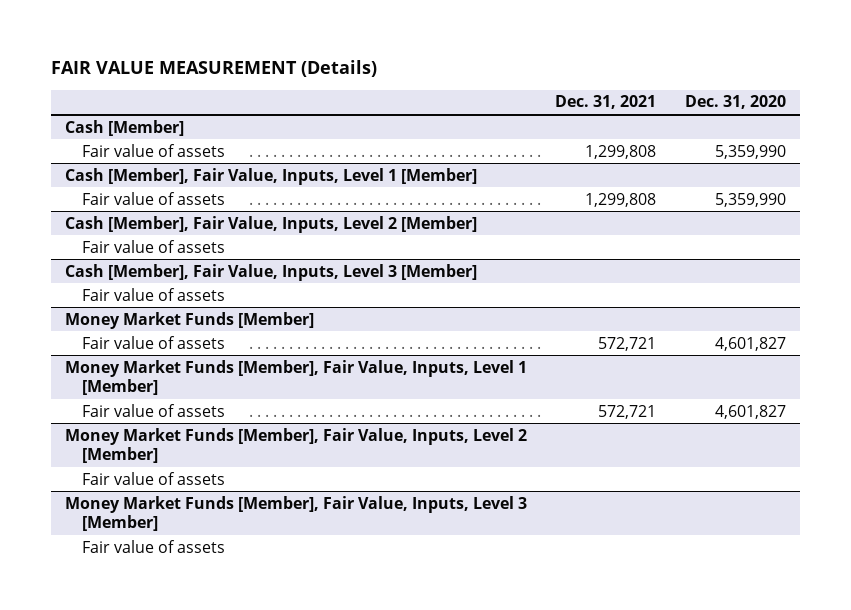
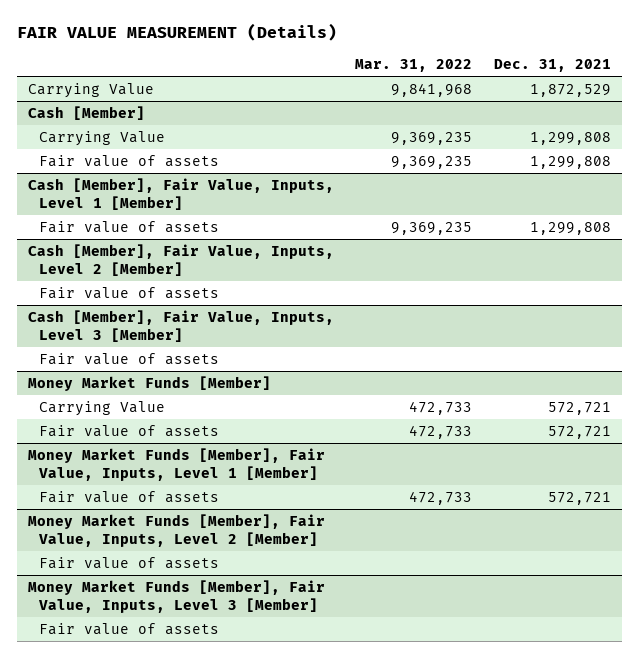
[685,95,787,110] Dec. 31, 2020 -> none
none -> [355,59,473,73] Mar. 31, 2022
none -> [27,82,154,98] Carrying Value
none -> [39,130,166,146] Carrying Value
none -> [39,400,166,416] Carrying Value

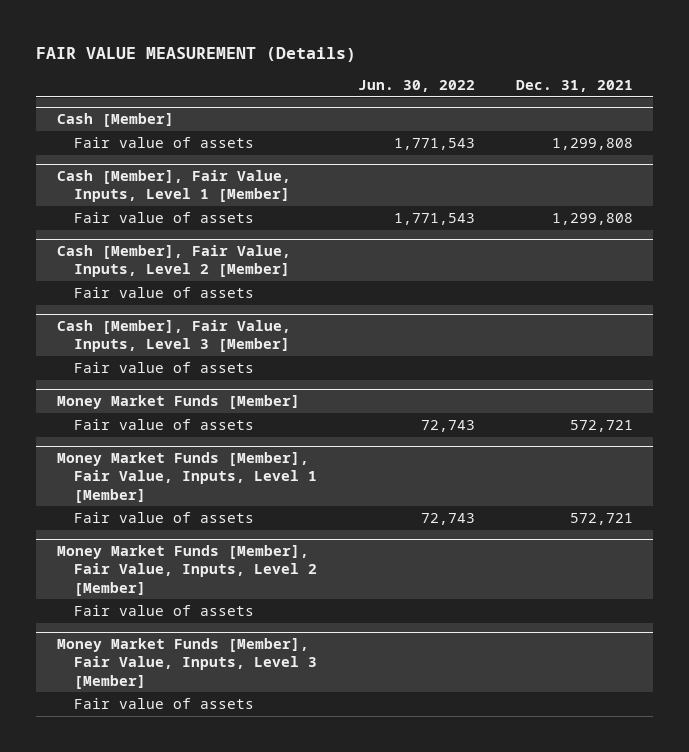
[355,59,473,73] Mar. 31, 2022 -> none
none -> [357,79,475,92] Jun. 30, 2022
[27,82,154,98] Carrying Value -> none
[39,130,166,146] Carrying Value -> none
[39,400,166,416] Carrying Value -> none

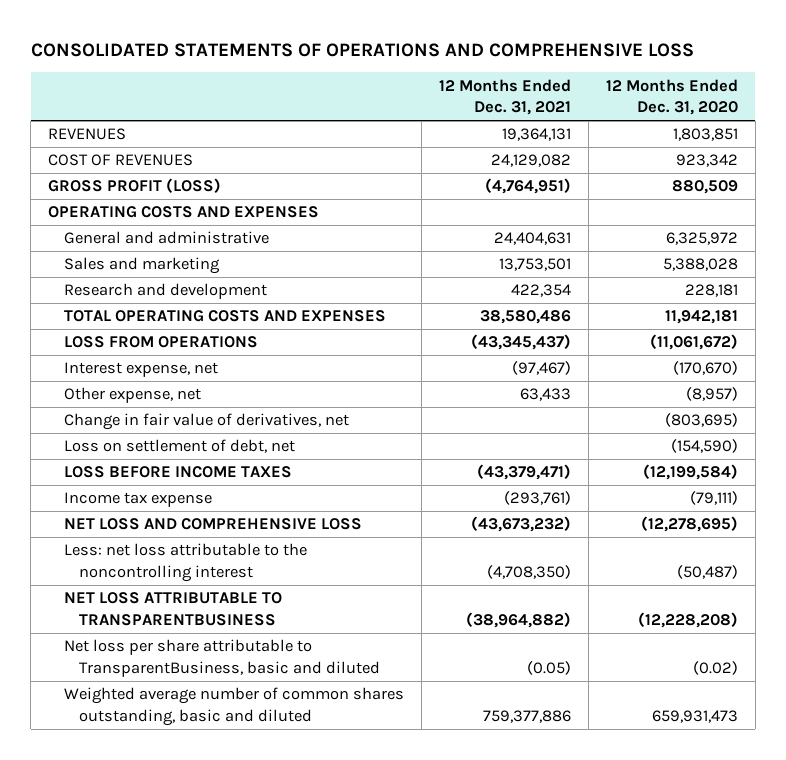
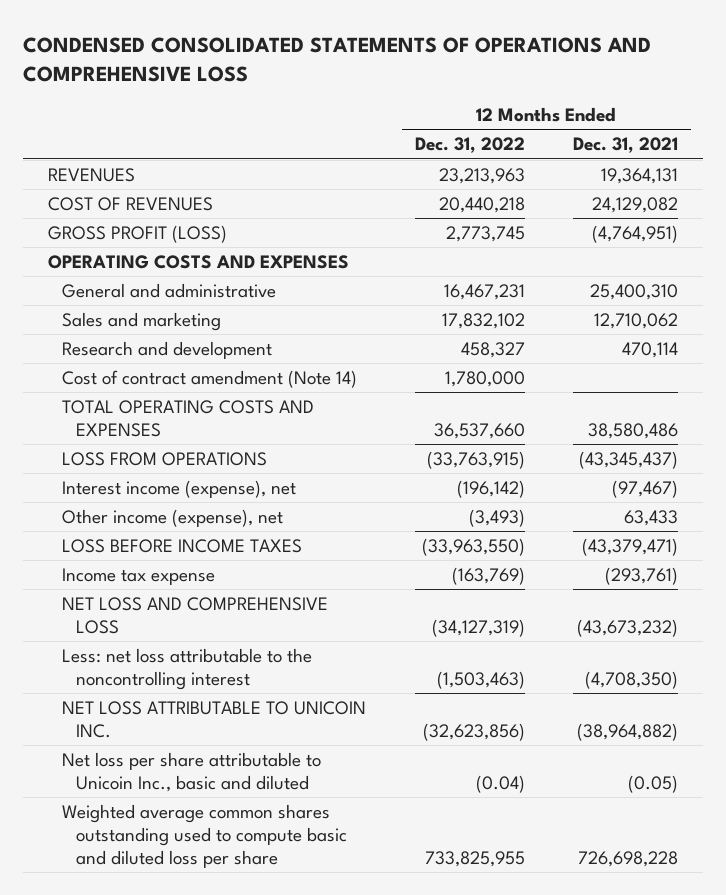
[30,43,694,58] CONSOLIDATED STATEMENTS OF OPERATIONS AND COMPREHENSIVE LOSS -> [23,37,652,83] CONDENSED CONSOLIDATED STATEMENTS OF OPERATIONS AND COMPREHENSIVE LOSS
[605,78,738,115] 12 Months Ended Dec. 31, 2020 -> none
none -> [414,137,525,154] Dec. 31, 2022
[493,232,571,246] 24,404,631 -> [590,283,679,300] 25,400,310
[498,258,571,272] 13,753,501 -> [594,312,679,329] 12,710,062
[510,284,571,298] 422,354 -> [622,341,679,358] 470,114
none -> [61,369,357,388] Cost of contract amendment (Note 14)
[63,413,349,431] Change in fair value of derivatives, net -> none
[63,439,295,454] Loss on settlement of debt, net -> none
[63,362,218,378] Interest expense, net -> [61,479,296,498] Interest income (expense), net
[63,387,201,404] Other expense, net -> [61,508,283,527] Other income (expense), net
[63,592,282,626] NET LOSS ATTRIBUTABLE TO TRANSPARENTBUSINESS -> [61,700,366,738] NET LOSS ATTRIBUTABLE TO UNICOIN INC.
[63,639,381,677] Net loss per share attributable to TransparentBusiness, basic and diluted -> [61,751,321,792] Net loss per share attributable to Unicoin Inc., basic and diluted
[63,687,404,726] Weighted average number of common shares outstanding, basic and diluted -> [61,803,347,868] Weighted average common shares outstanding used to compute basic and diluted loss per share
[482,709,571,723] 759,377,886 -> [578,850,679,867] 726,698,228

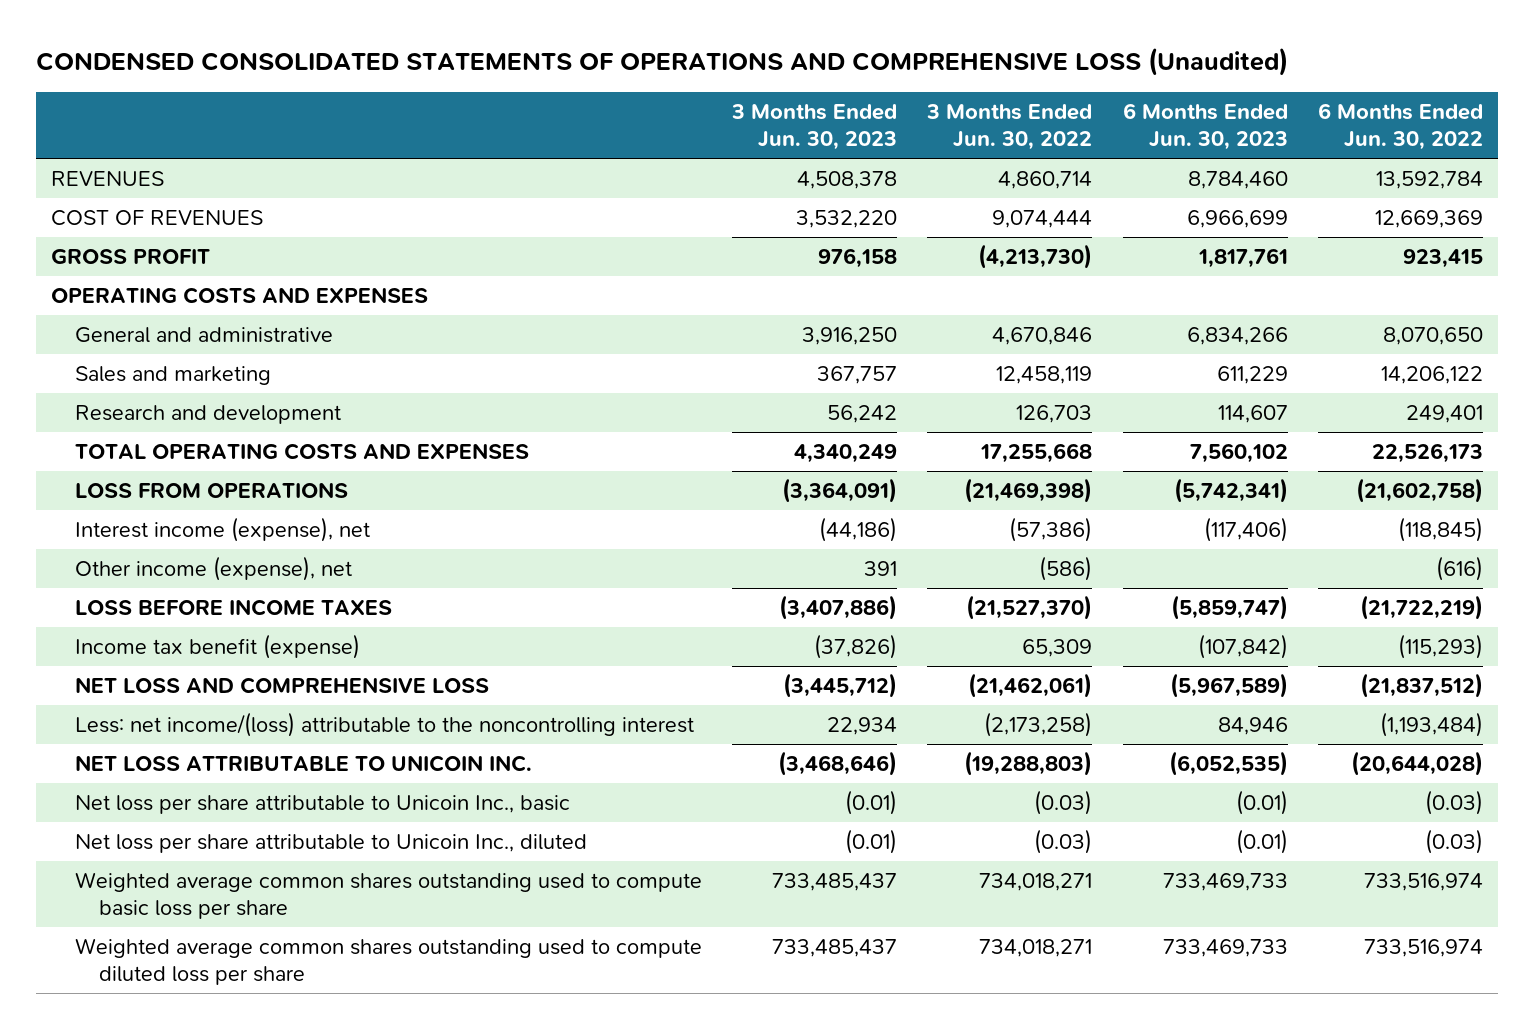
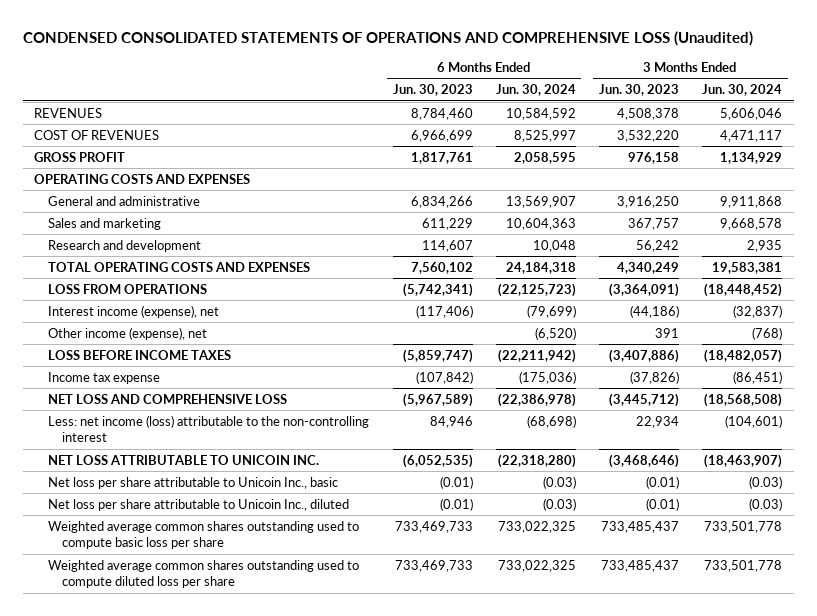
[926,103,1093,151] 3 Months Ended Jun. 30, 2022 -> none
[1318,102,1484,151] 6 Months Ended Jun. 30, 2022 -> none
none -> [495,84,576,97] Jun. 30, 2024
none -> [702,84,783,97] Jun. 30, 2024
[74,633,360,659] Income tax benefit (expense) -> [48,371,161,384] Income tax expense
[74,711,694,737] Less: net income/(loss) attributable to the noncontrolling interest -> [48,414,370,443] Less: net income (loss) attributable to the non-controlling interest

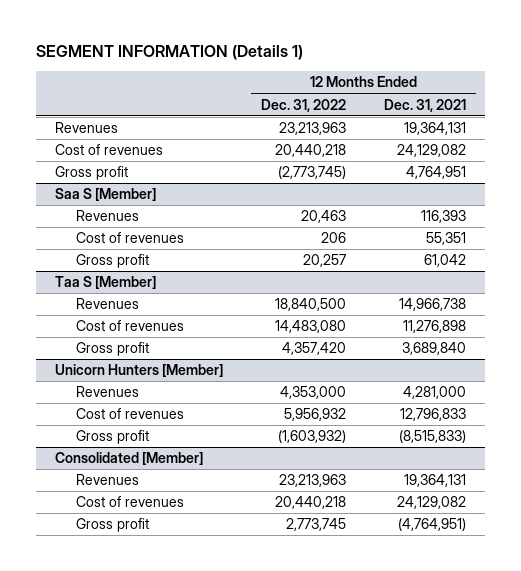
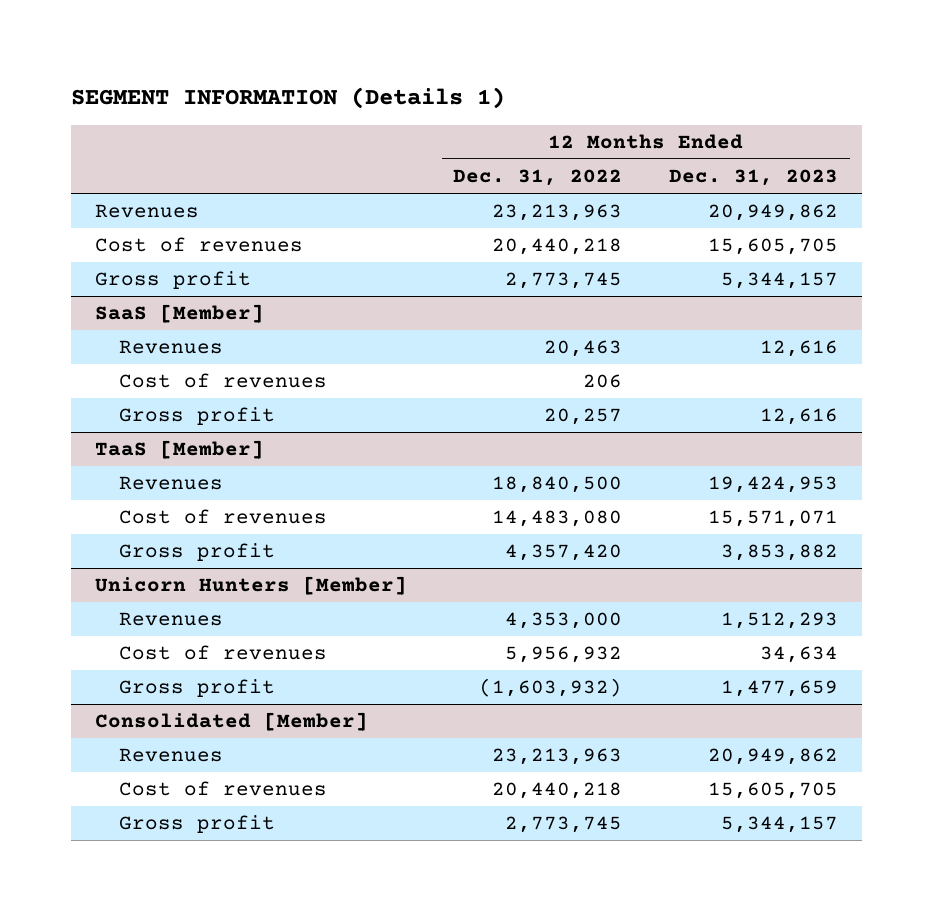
[384,98,467,112] Dec. 31, 2021 -> none
none -> [669,169,839,187] Dec. 31, 2023
[277,166,346,180] (2,773,745) -> [505,272,623,290] 2,773,745
[54,188,156,202] Saa S [Member] -> [94,304,264,324] SaaS [Member]
[54,276,156,290] Taa S [Member] -> [94,440,264,460] TaaS [Member]

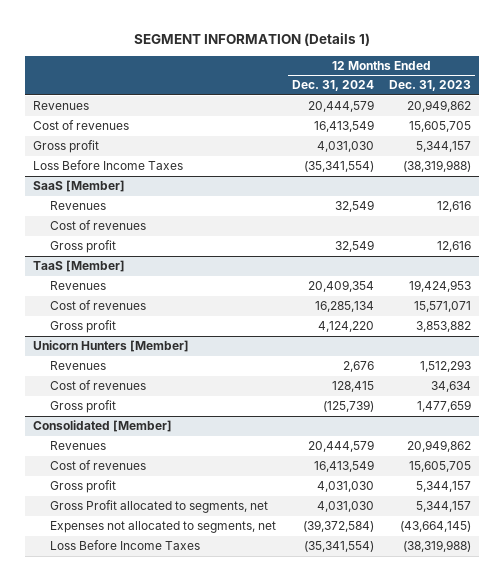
[453,169,623,187] Dec. 31, 2022 -> none
none -> [291,80,374,92] Dec. 31, 2024
none -> [33,160,184,171] Loss Before Income Taxes
none -> [50,500,269,514] Gross Profit allocated to segments, net
none -> [50,521,277,534] Expenses not allocated to segments, net
none -> [50,540,201,551] Loss Before Income Taxes

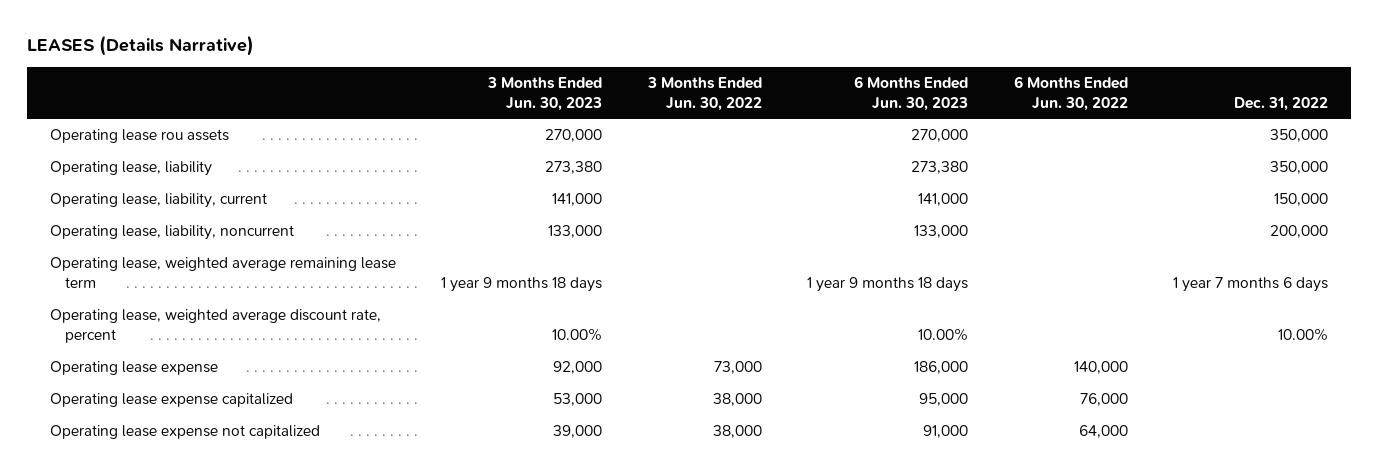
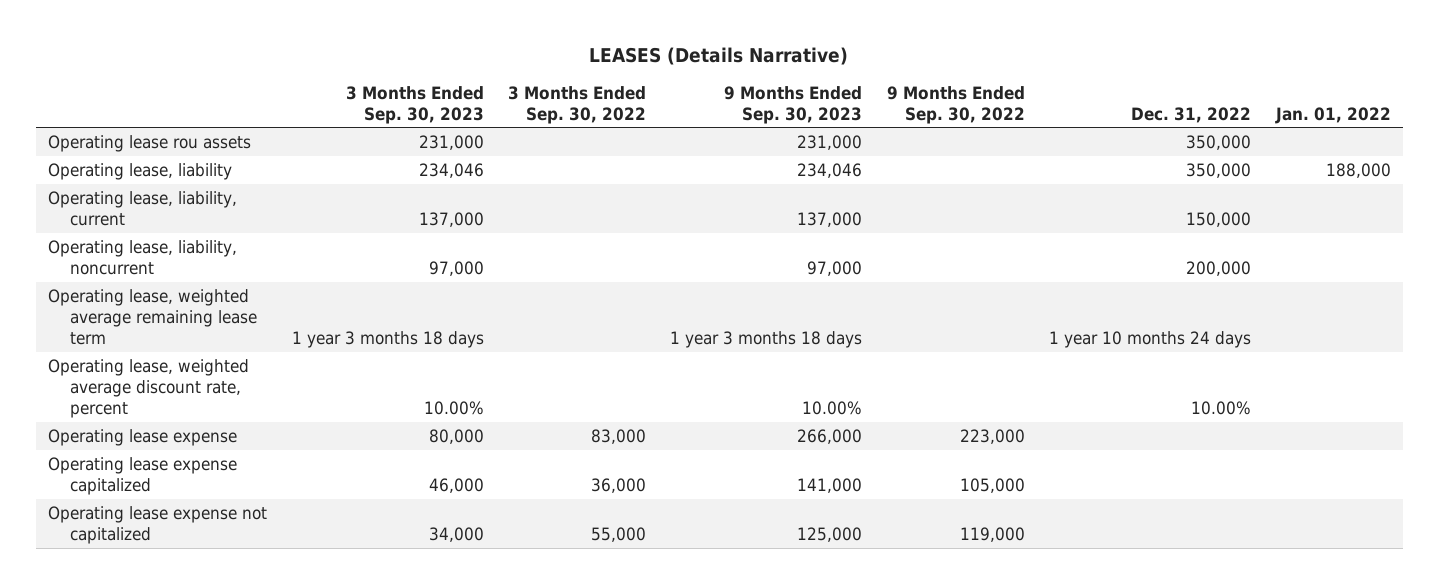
[487,76,603,111] 3 Months Ended Jun. 30, 2023 -> none
[646,76,762,111] 3 Months Ended Jun. 30, 2022 -> none
[854,75,969,111] 6 Months Ended Jun. 30, 2023 -> none
[1013,75,1128,111] 6 Months Ended Jun. 30, 2022 -> none
none -> [345,85,484,124] 3 Months Ended Sep. 30, 2023
none -> [508,85,647,124] 3 Months Ended Sep. 30, 2022
none -> [724,85,863,124] 9 Months Ended Sep. 30, 2023
none -> [886,85,1025,124] 9 Months Ended Sep. 30, 2022
none -> [1274,106,1391,124] Jan. 01, 2022
[1173,277,1329,293] 1 year 7 months 6 days -> [1049,331,1252,349] 1 year 10 months 24 days

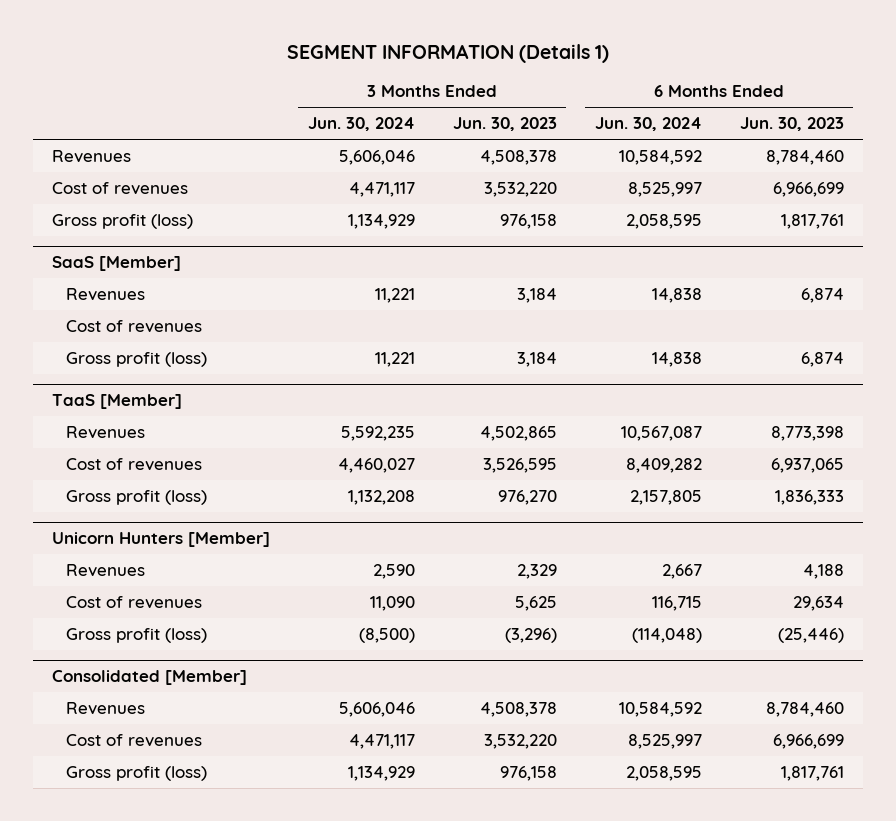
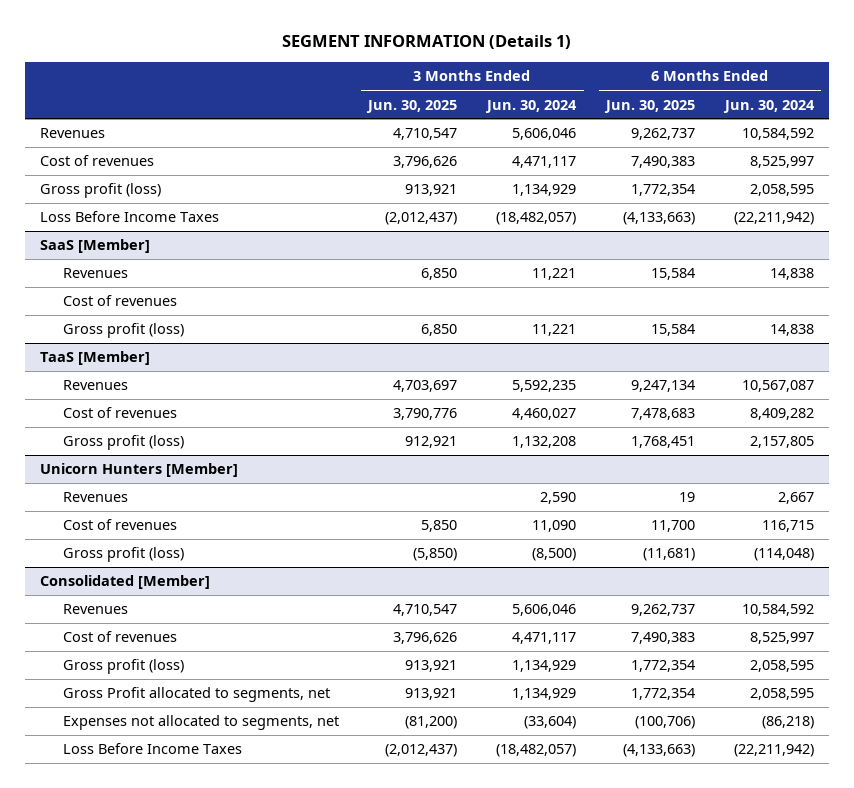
[452,117,557,132] Jun. 30, 2023 -> none
[739,117,844,132] Jun. 30, 2023 -> none
none -> [366,99,458,113] Jun. 30, 2025
none -> [604,99,696,113] Jun. 30, 2025
none -> [39,211,219,223] Loss Before Income Taxes
none -> [62,687,330,703] Gross Profit allocated to segments, net
none -> [62,715,339,731] Expenses not allocated to segments, net
none -> [62,743,242,755] Loss Before Income Taxes

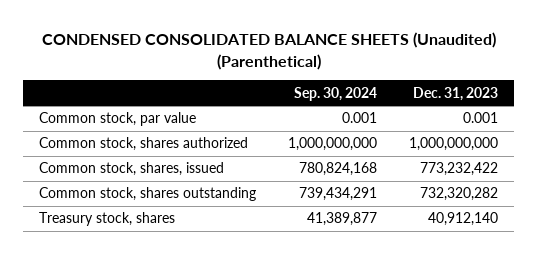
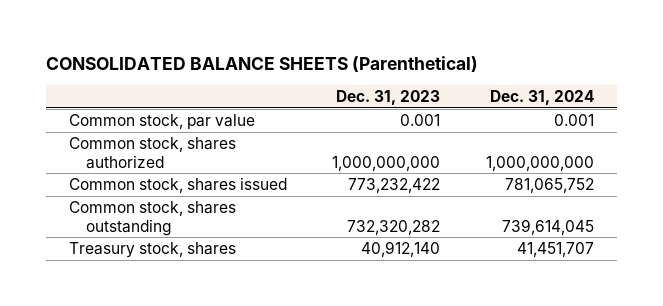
[41,31,496,70] CONDENSED CONSOLIDATED BALANCE SHEETS (Unaudited) (Parenthetical) -> [46,55,479,72] CONSOLIDATED BALANCE SHEETS (Parenthetical)
[294,86,378,101] Sep. 30, 2024 -> none
none -> [490,89,595,105] Dec. 31, 2024
[39,162,225,177] Common stock, shares, issued -> [68,176,287,193] Common stock, shares issued

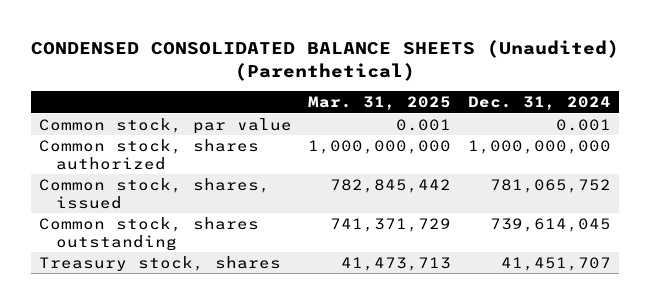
[46,55,479,72] CONSOLIDATED BALANCE SHEETS (Parenthetical) -> [30,39,619,81] CONDENSED CONSOLIDATED BALANCE SHEETS (Unaudited) (Parenthetical)
[336,89,441,105] Dec. 31, 2023 -> none
none -> [308,96,452,111] Mar. 31, 2025
[68,176,287,193] Common stock, shares issued -> [39,177,271,209] Common stock, shares, issued

